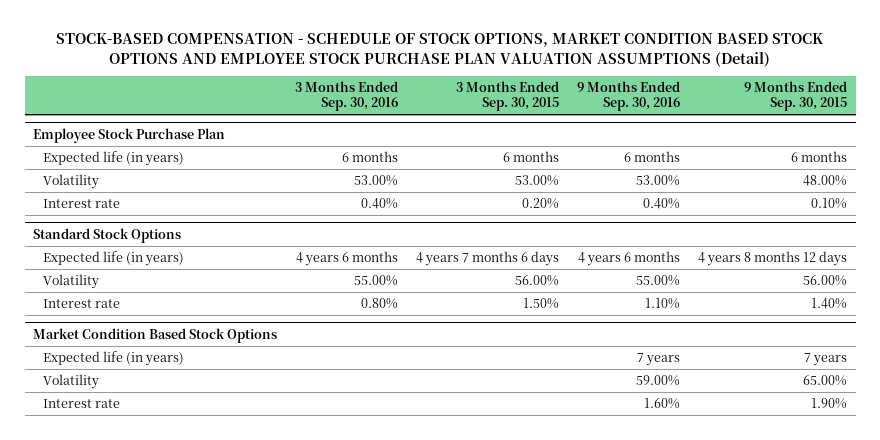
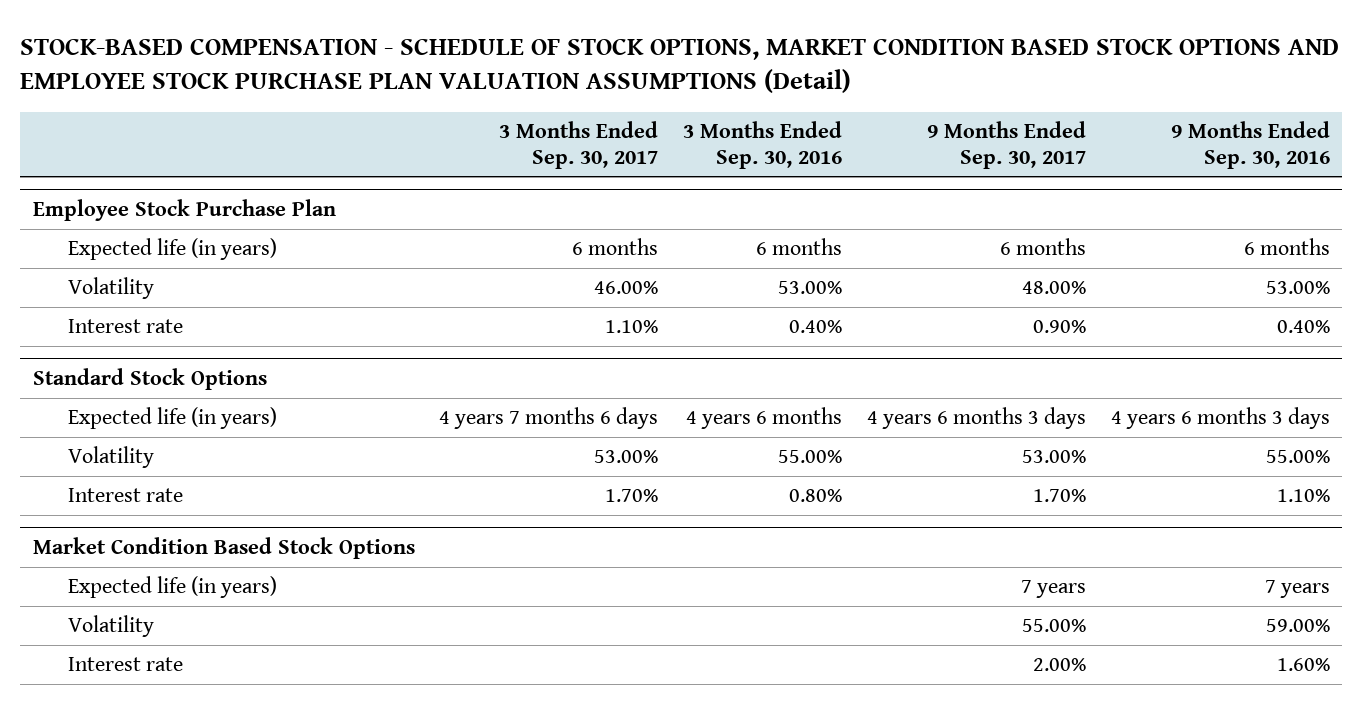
[456,81,560,111] 3 Months Ended Sep. 30, 2015 -> none
[743,81,847,111] 9 Months Ended Sep. 30, 2015 -> none
none -> [499,120,659,169] 3 Months Ended Sep. 30, 2017
none -> [926,120,1086,169] 9 Months Ended Sep. 30, 2017
[577,251,680,267] 4 years 6 months -> [1110,407,1330,430] 4 years 6 months 3 days

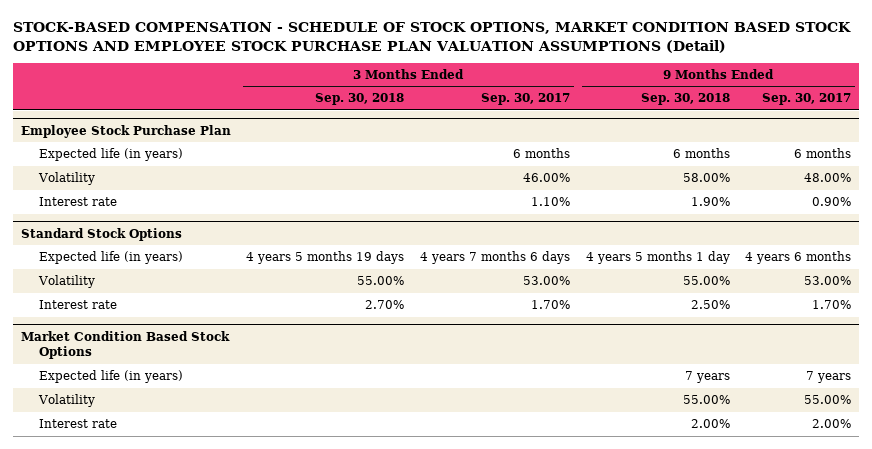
[683,120,843,169] 3 Months Ended Sep. 30, 2016 -> none
[1170,120,1330,169] 9 Months Ended Sep. 30, 2016 -> none
none -> [315,93,405,106] Sep. 30, 2018
none -> [640,93,730,106] Sep. 30, 2018
[866,407,1086,430] 4 years 6 months 3 days -> [745,251,852,265] 4 years 6 months

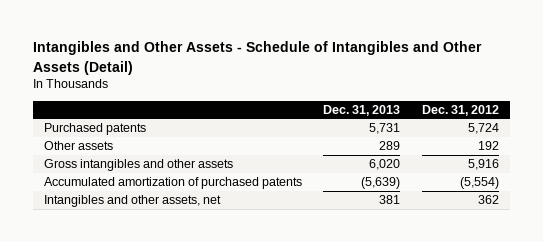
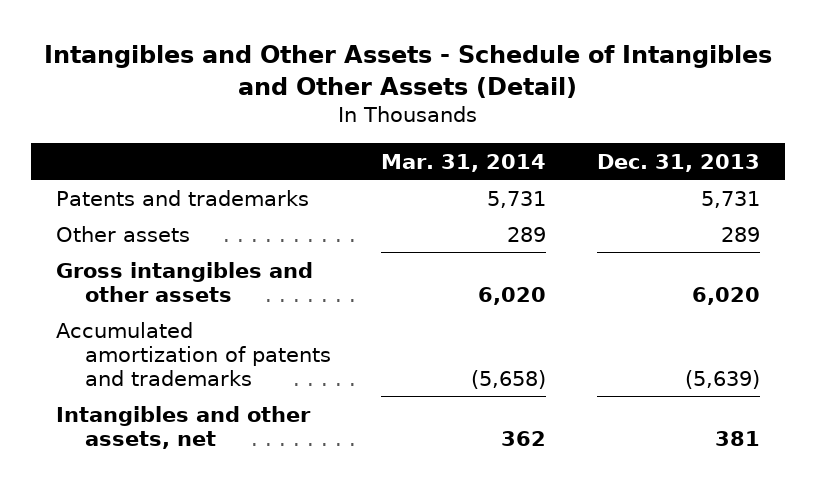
[421,104,499,116] Dec. 31, 2012 -> none
none -> [381,153,547,172] Mar. 31, 2014
[43,123,146,136] Purchased patents -> [56,189,310,206] Patents and trademarks
[43,177,302,190] Accumulated amortization of purchased patents -> [56,321,332,386] Accumulated amortization of patents and trademarks

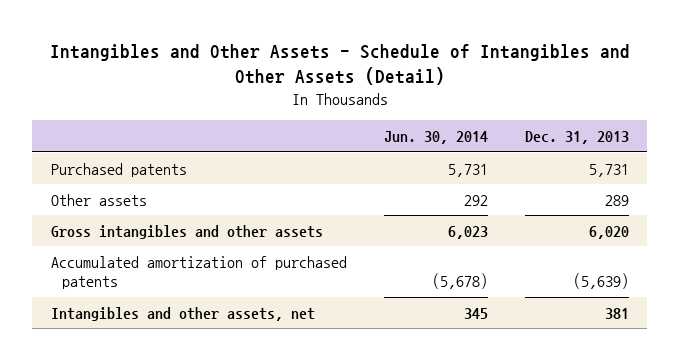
[381,153,547,172] Mar. 31, 2014 -> none
none -> [383,131,488,145] Jun. 30, 2014
[56,189,310,206] Patents and trademarks -> [50,162,187,177] Purchased patents
[56,321,332,386] Accumulated amortization of patents and trademarks -> [50,255,347,290] Accumulated amortization of purchased patents

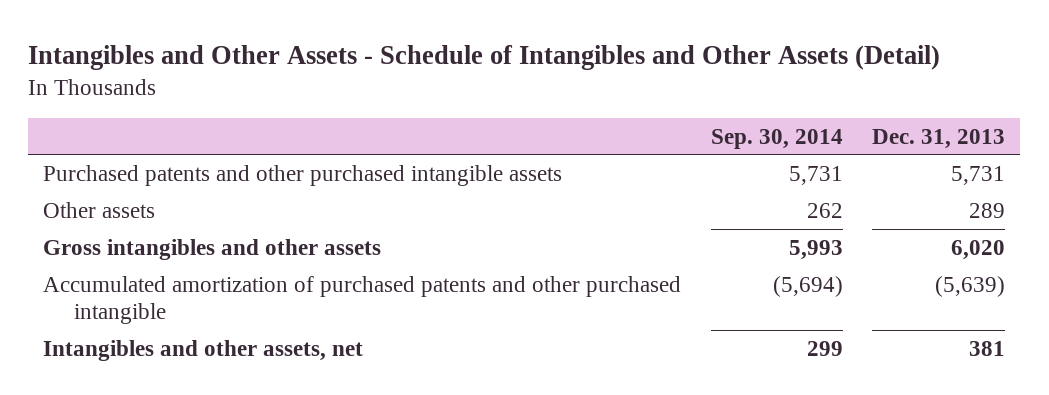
[383,131,488,145] Jun. 30, 2014 -> none
none -> [710,128,843,149] Sep. 30, 2014
[50,162,187,177] Purchased patents -> [43,164,563,186] Purchased patents and other purchased intangible assets
[50,255,347,290] Accumulated amortization of purchased patents -> [43,275,682,325] Accumulated amortization of purchased patents and other purchased intangible

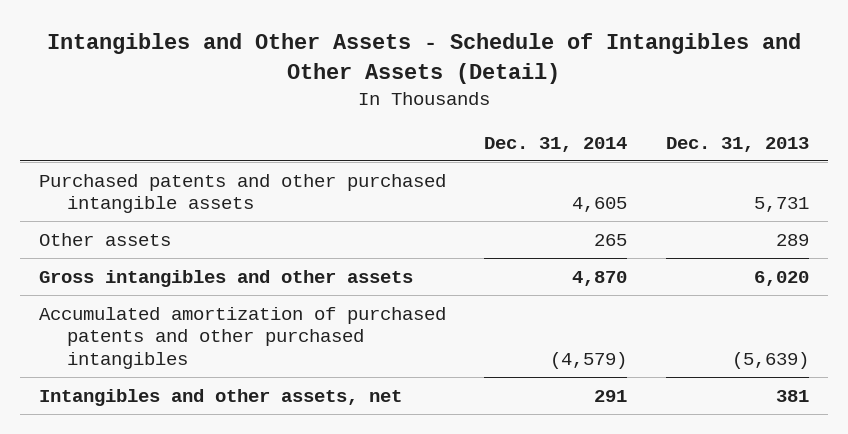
[710,128,843,149] Sep. 30, 2014 -> none
none -> [484,136,628,152] Dec. 31, 2014
[43,275,682,325] Accumulated amortization of purchased patents and other purchased intangible -> [38,306,446,370] Accumulated amortization of purchased patents and other purchased intangibles

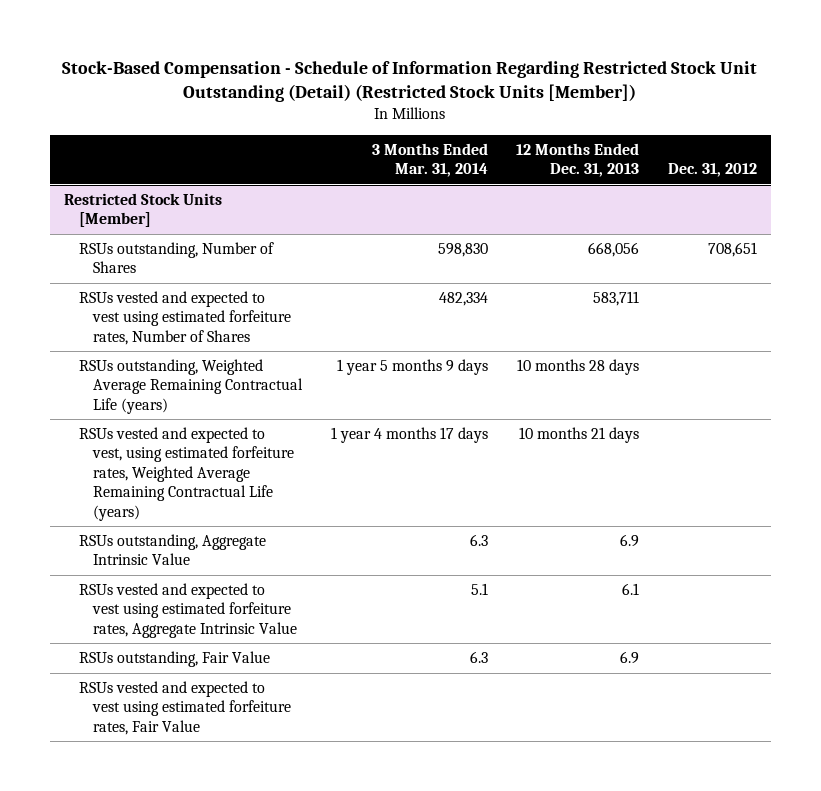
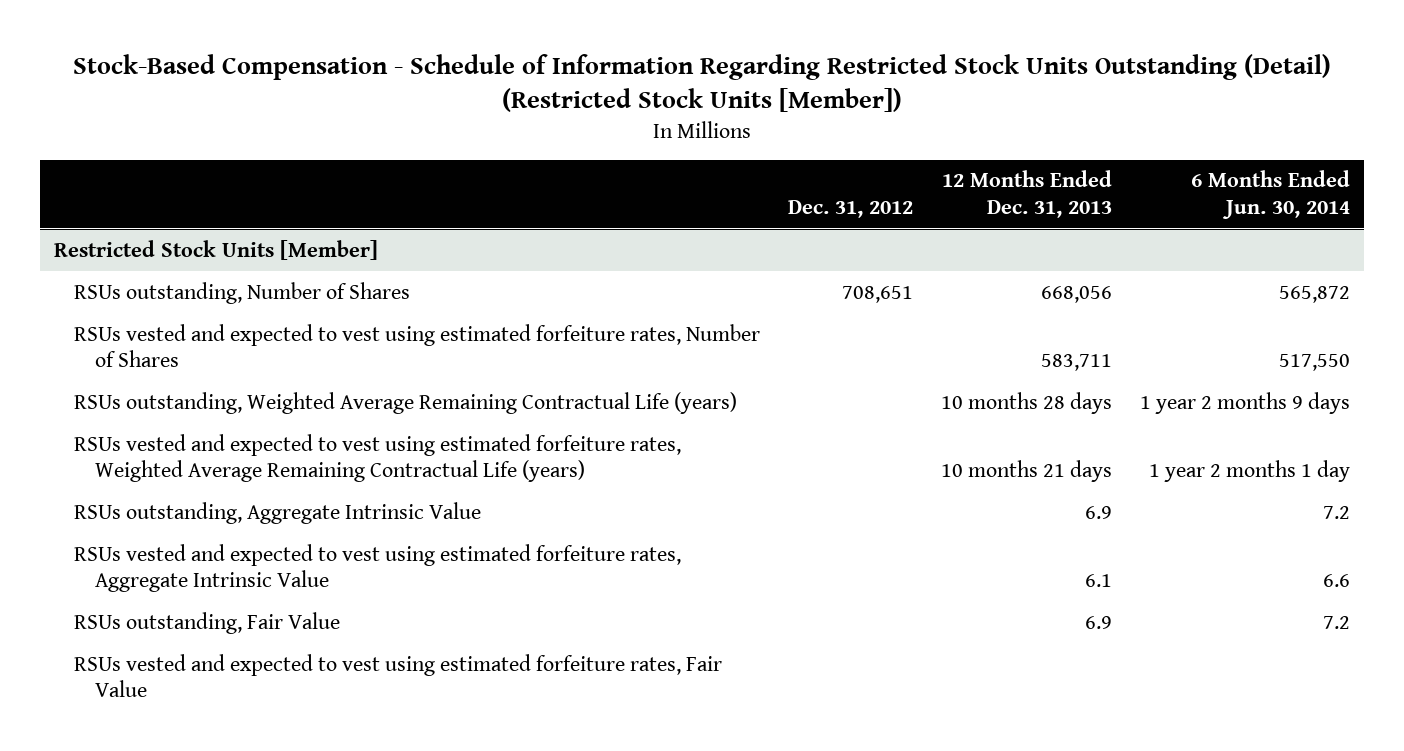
[62,61,758,103] Stock-Based Compensation - Schedule of Information Regarding Restricted Stock Unit Outstanding (Detail) (Restricted Stock Units [Member]) -> [72,53,1331,112] Stock-Based Compensation - Schedule of Information Regarding Restricted Stock Units Outstanding (Detail) (Restricted Stock Units [Member])
[371,142,488,178] 3 Months Ended Mar. 31, 2014 -> none
none -> [1191,170,1351,219] 6 Months Ended Jun. 30, 2014
[78,427,295,521] RSUs vested and expected to vest, using estimated forfeiture rates, Weighted Average Remaining Contractual Life (years) -> [74,433,682,483] RSUs vested and expected to vest using estimated forfeiture rates, Weighted Average Remaining Contractual Life (years)

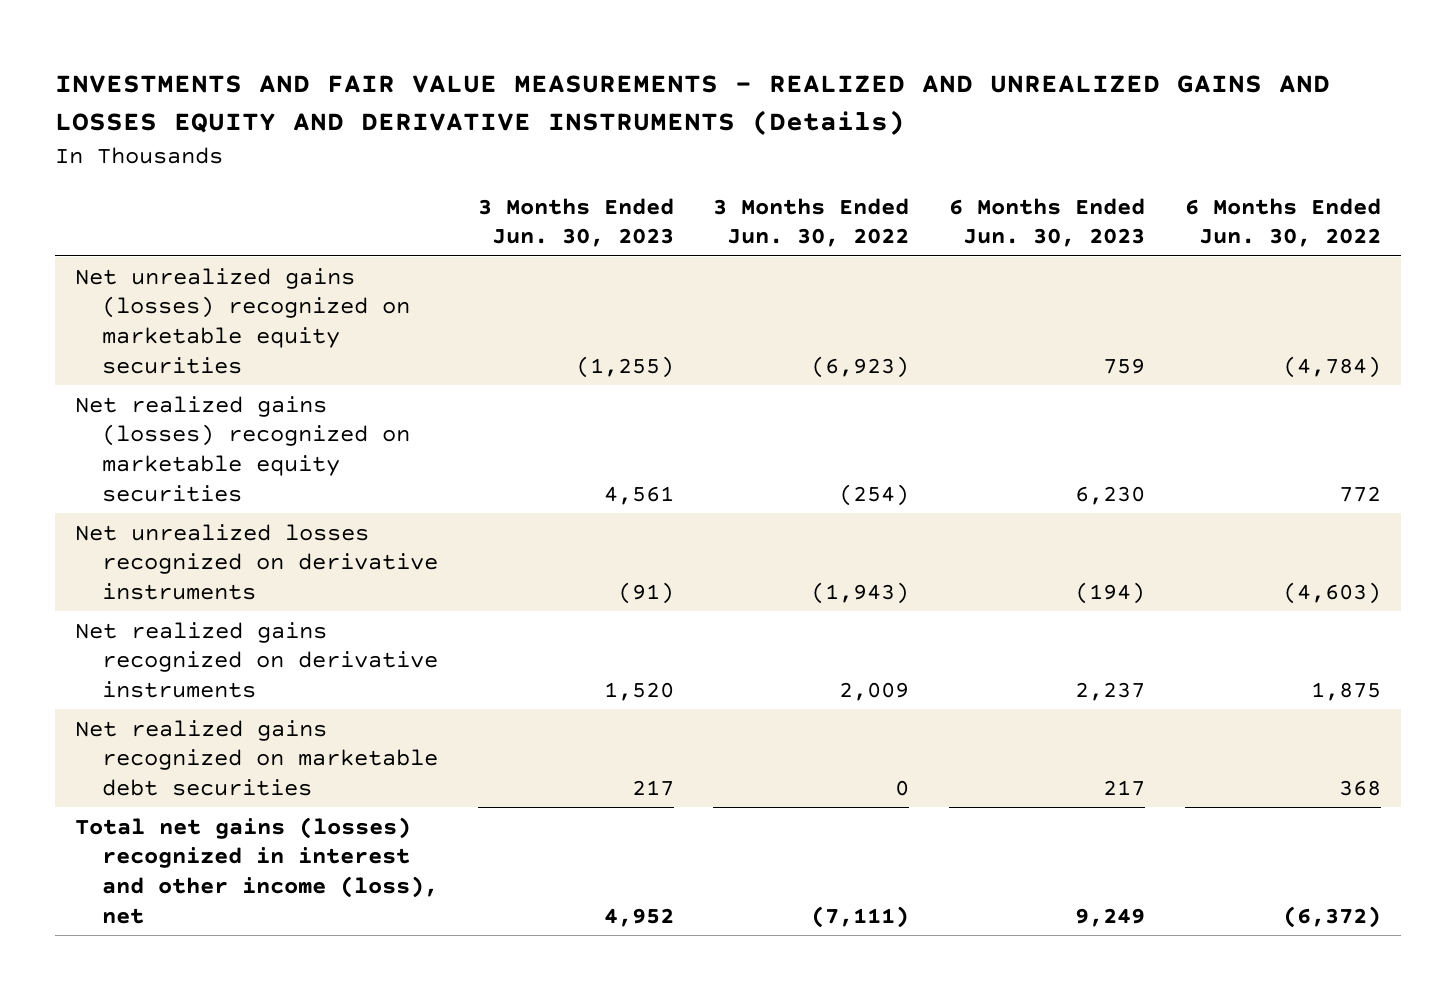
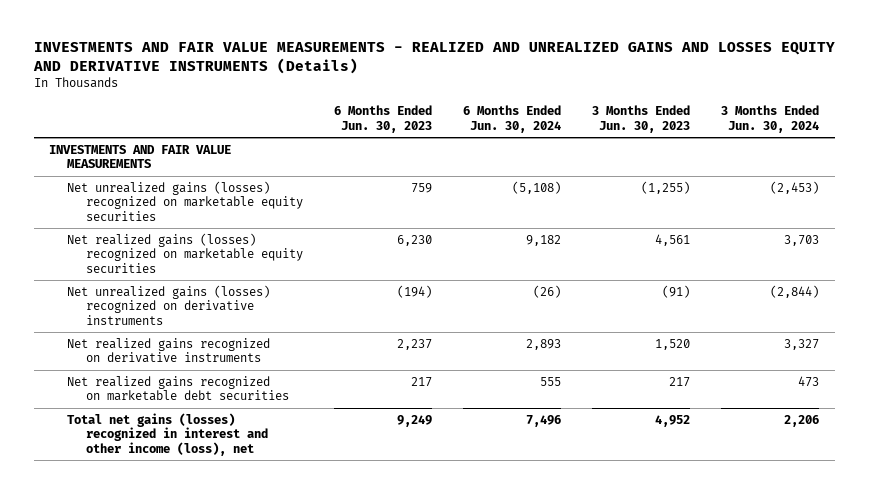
[713,197,910,248] 3 Months Ended Jun. 30, 2022 -> none
[1185,197,1382,248] 6 Months Ended Jun. 30, 2022 -> none
none -> [462,105,561,133] 6 Months Ended Jun. 30, 2024
none -> [721,105,820,133] 3 Months Ended Jun. 30, 2024
none -> [49,145,232,169] INVESTMENTS AND FAIR VALUE MEASUREMENTS
[74,523,438,600] Net unrealized losses recognized on derivative instruments -> [67,285,271,325] Net unrealized gains (losses) recognized on derivative instruments

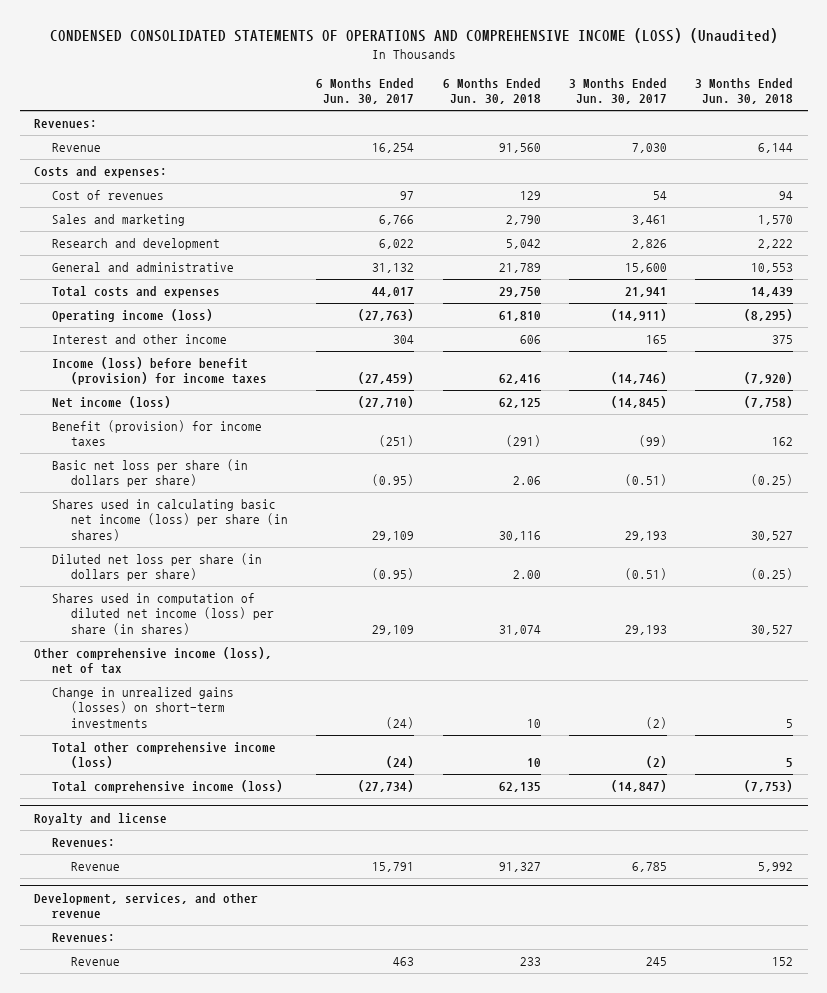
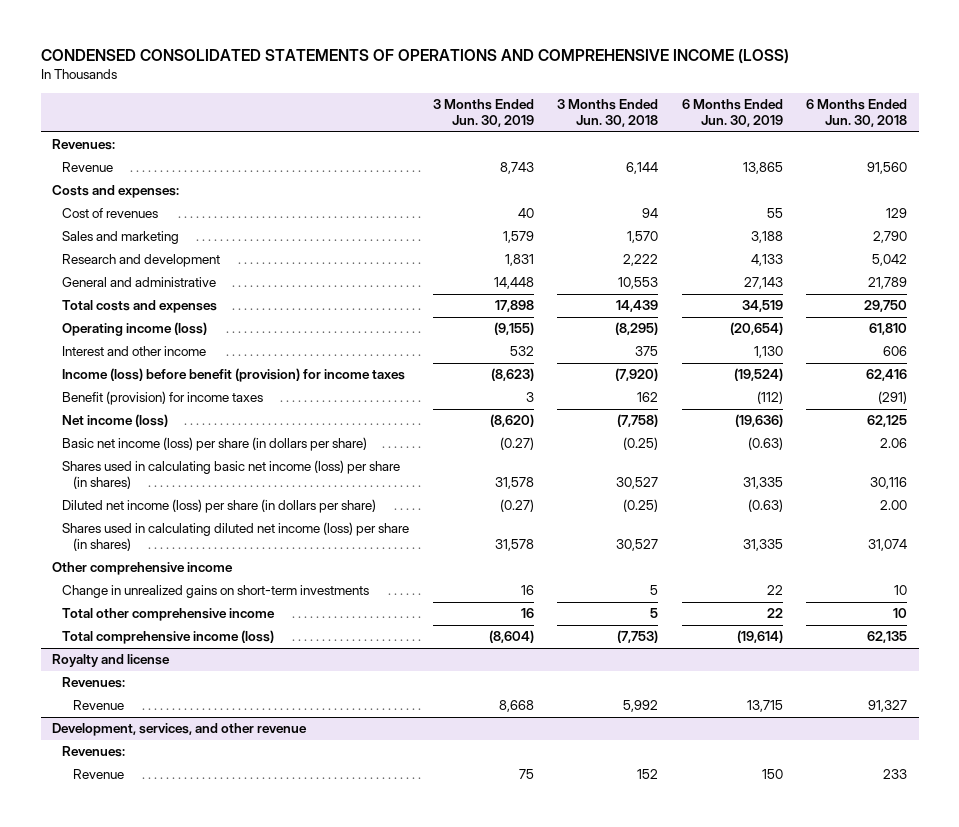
[49,28,778,44] CONDENSED CONSOLIDATED STATEMENTS OF OPERATIONS AND COMPREHENSIVE INCOME (LOSS) (Unaudited) -> [40,49,789,65] CONDENSED CONSOLIDATED STATEMENTS OF OPERATIONS AND COMPREHENSIVE INCOME (LOSS)
[316,78,415,105] 6 Months Ended Jun. 30, 2017 -> none
[568,78,667,105] 3 Months Ended Jun. 30, 2017 -> none
none -> [432,99,534,128] 3 Months Ended Jun. 30, 2019
none -> [681,99,783,128] 6 Months Ended Jun. 30, 2019
[52,396,172,409] Net income (loss) -> [62,414,169,428] Net income (loss)
[52,459,249,488] Basic net loss per share (in dollars per share) -> [62,437,368,452] Basic net income (loss) per share (in dollars per share)
[52,553,263,582] Diluted net loss per share (in dollars per share) -> [62,499,377,514] Diluted net income (loss) per share (in dollars per share)
[52,593,274,635] Shares used in computation of diluted net income (loss) per share (in shares) -> [62,522,410,552] Shares used in calculating diluted net income (loss) per share (in shares)
[34,647,273,675] Other comprehensive income (loss), net of tax -> [52,562,234,576] Other comprehensive income
[52,687,235,728] Change in unrealized gains (losses) on short-term investments -> [62,585,370,599] Change in unrealized gains on short-term investments
[52,742,277,769] Total other comprehensive income (loss) -> [62,608,276,622] Total other comprehensive income

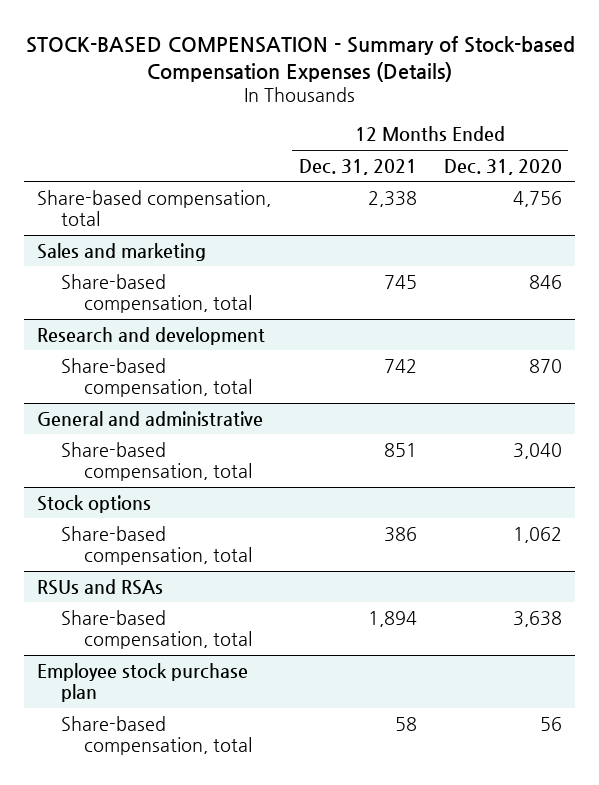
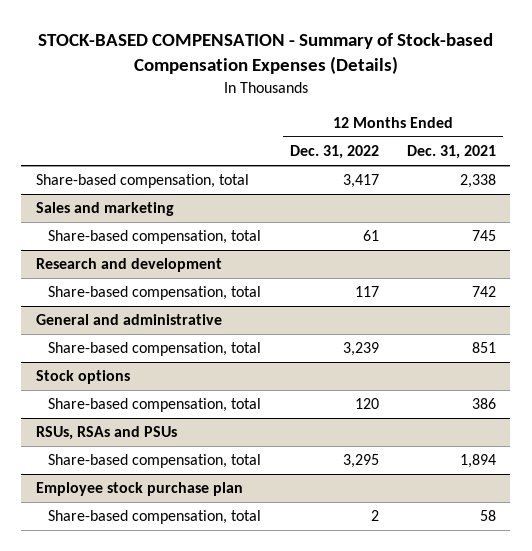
[443,158,562,175] Dec. 31, 2020 -> none
none -> [289,145,379,160] Dec. 31, 2022
[37,578,164,595] RSUs and RSAs -> [35,426,177,441] RSUs, RSAs and PSUs

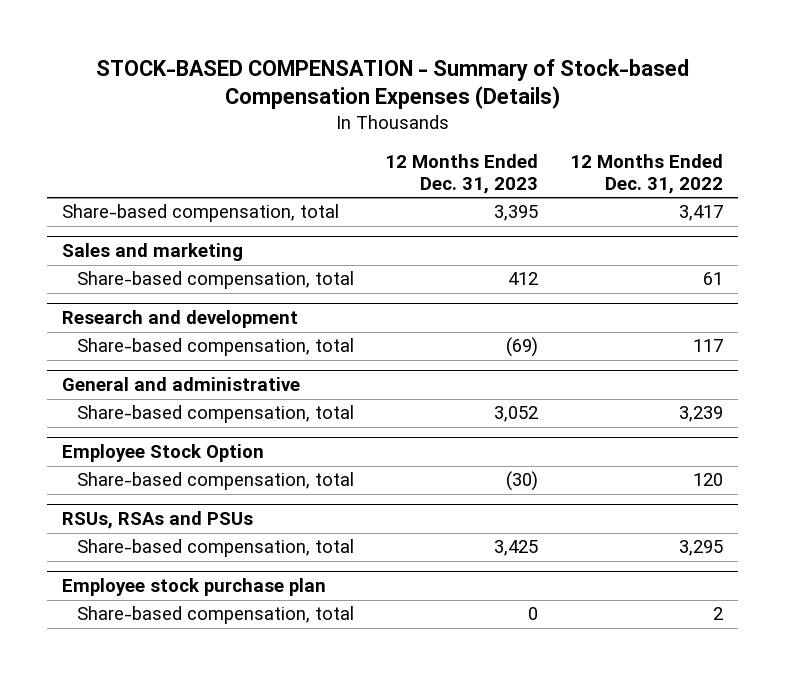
[406,145,496,160] Dec. 31, 2021 -> none
none -> [385,154,539,195] 12 Months Ended Dec. 31, 2023
[35,370,130,385] Stock options -> [62,444,265,463] Employee Stock Option

